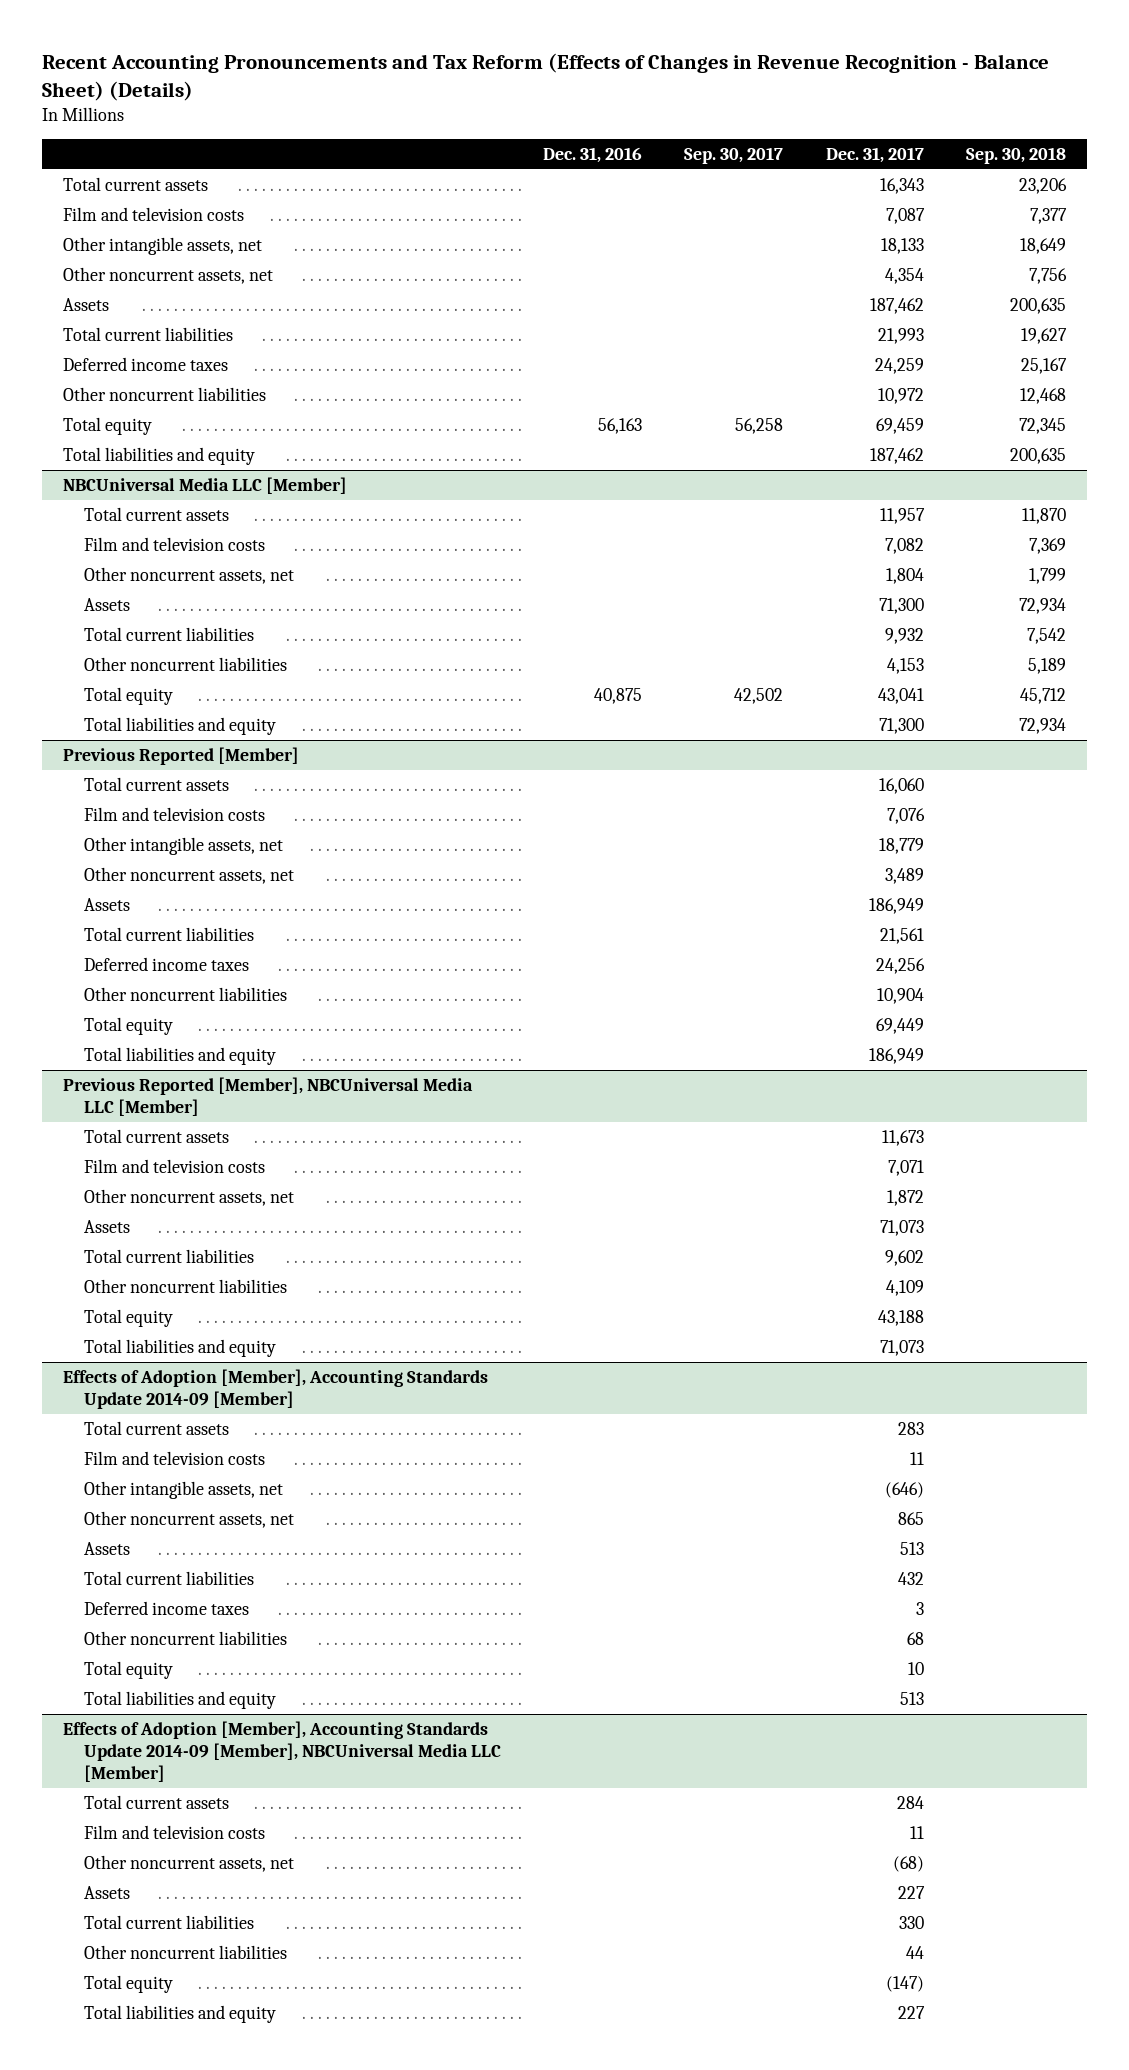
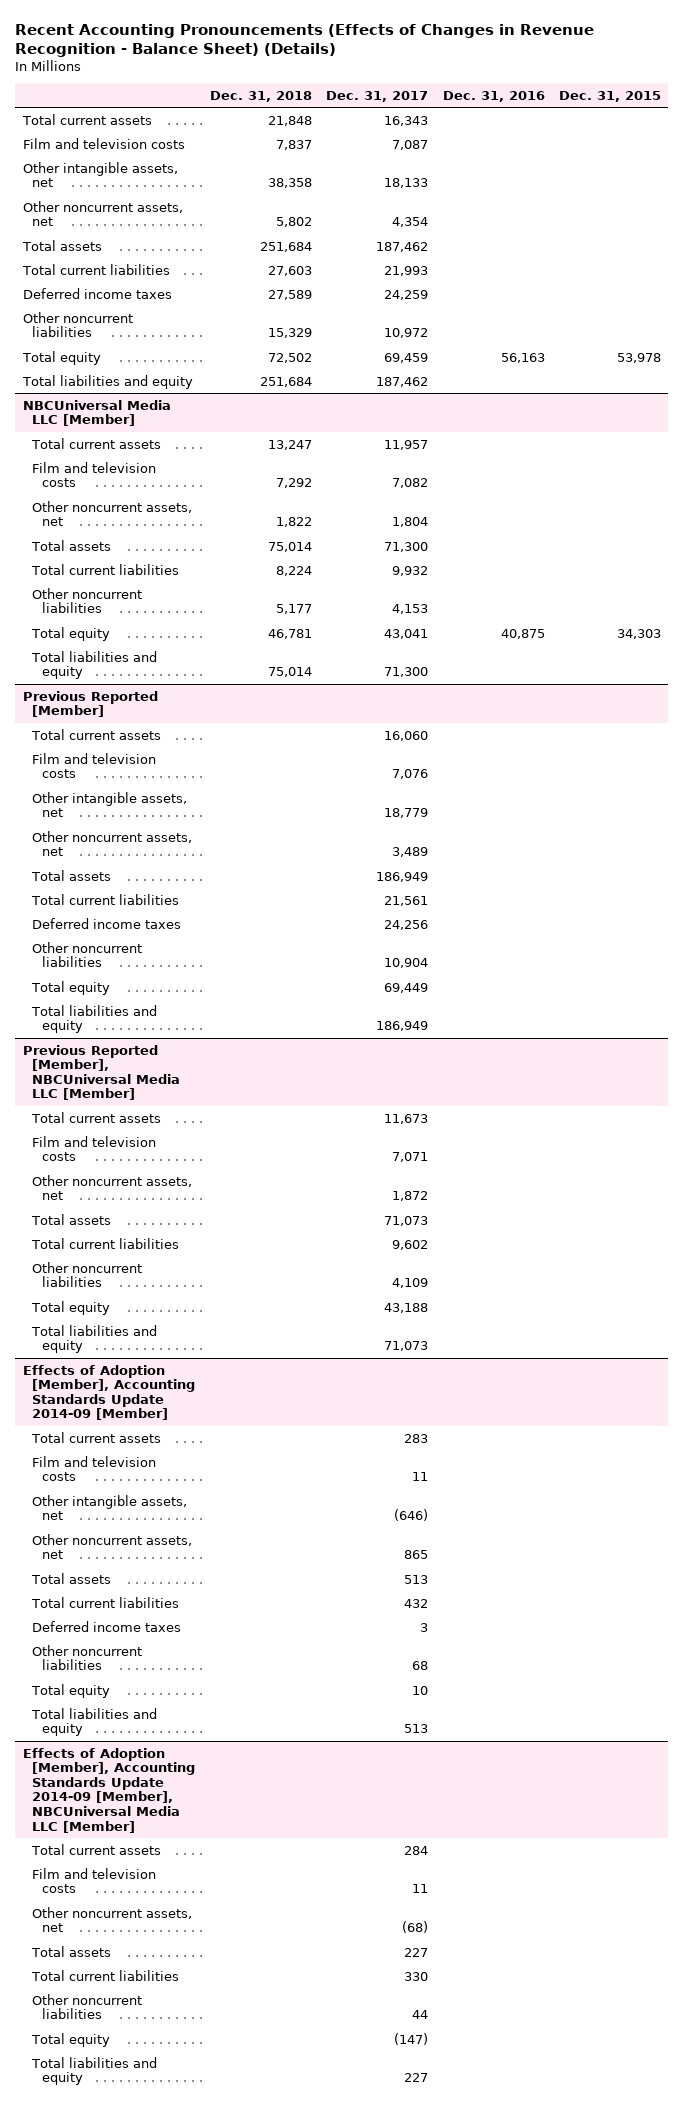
[41,53,1049,102] Recent Accounting Pronouncements and Tax Reform (Effects of Changes in Revenue Recognition - Balance Sheet) (Details) -> [15,23,595,57] Recent Accounting Pronouncements (Effects of Changes in Revenue Recognition - Balance Sheet) (Details)
[684,147,784,165] Sep. 30, 2017 -> none
[966,147,1067,165] Sep. 30, 2018 -> none
none -> [209,90,312,102] Dec. 31, 2018
none -> [559,90,662,102] Dec. 31, 2015
[62,297,109,311] Assets -> [21,239,102,251] Total assets
[83,597,130,611] Assets -> [31,539,112,551] Total assets
[83,897,130,911] Assets -> [31,869,112,881] Total assets
[83,1219,130,1233] Assets -> [31,1213,112,1225] Total assets
[83,1541,130,1555] Assets -> [31,1572,112,1584] Total assets
[83,1885,130,1899] Assets -> [31,1945,112,1957] Total assets

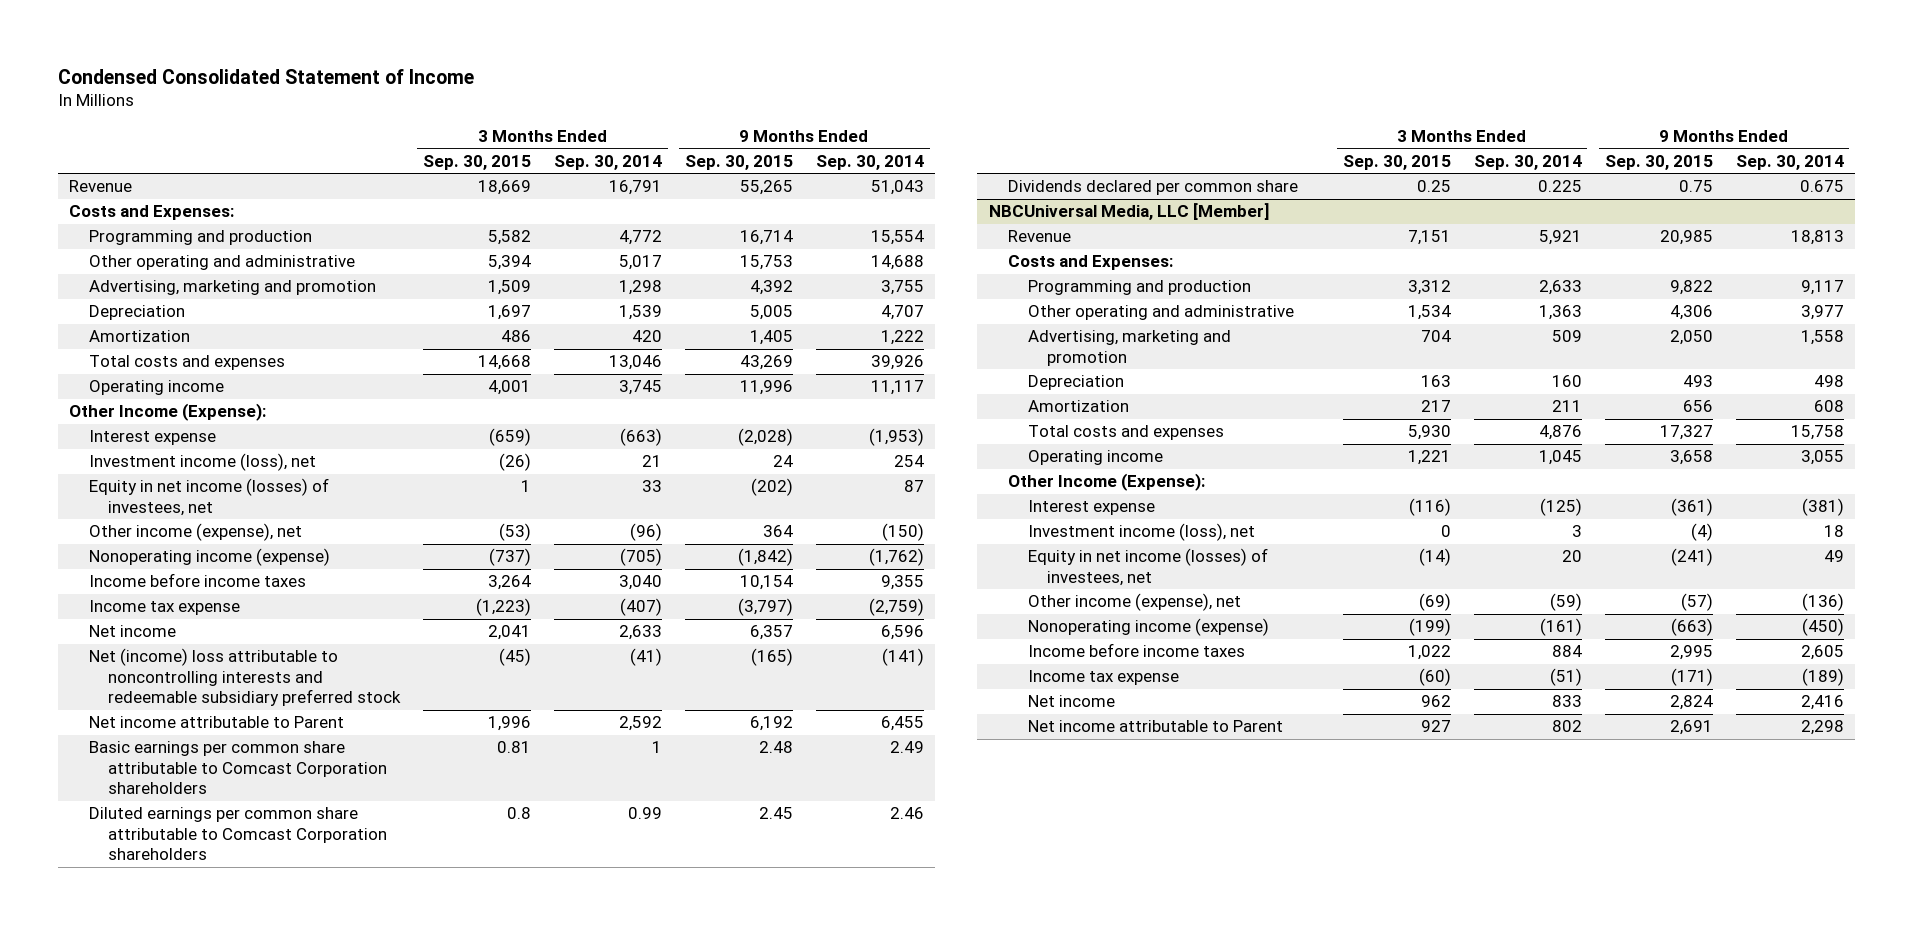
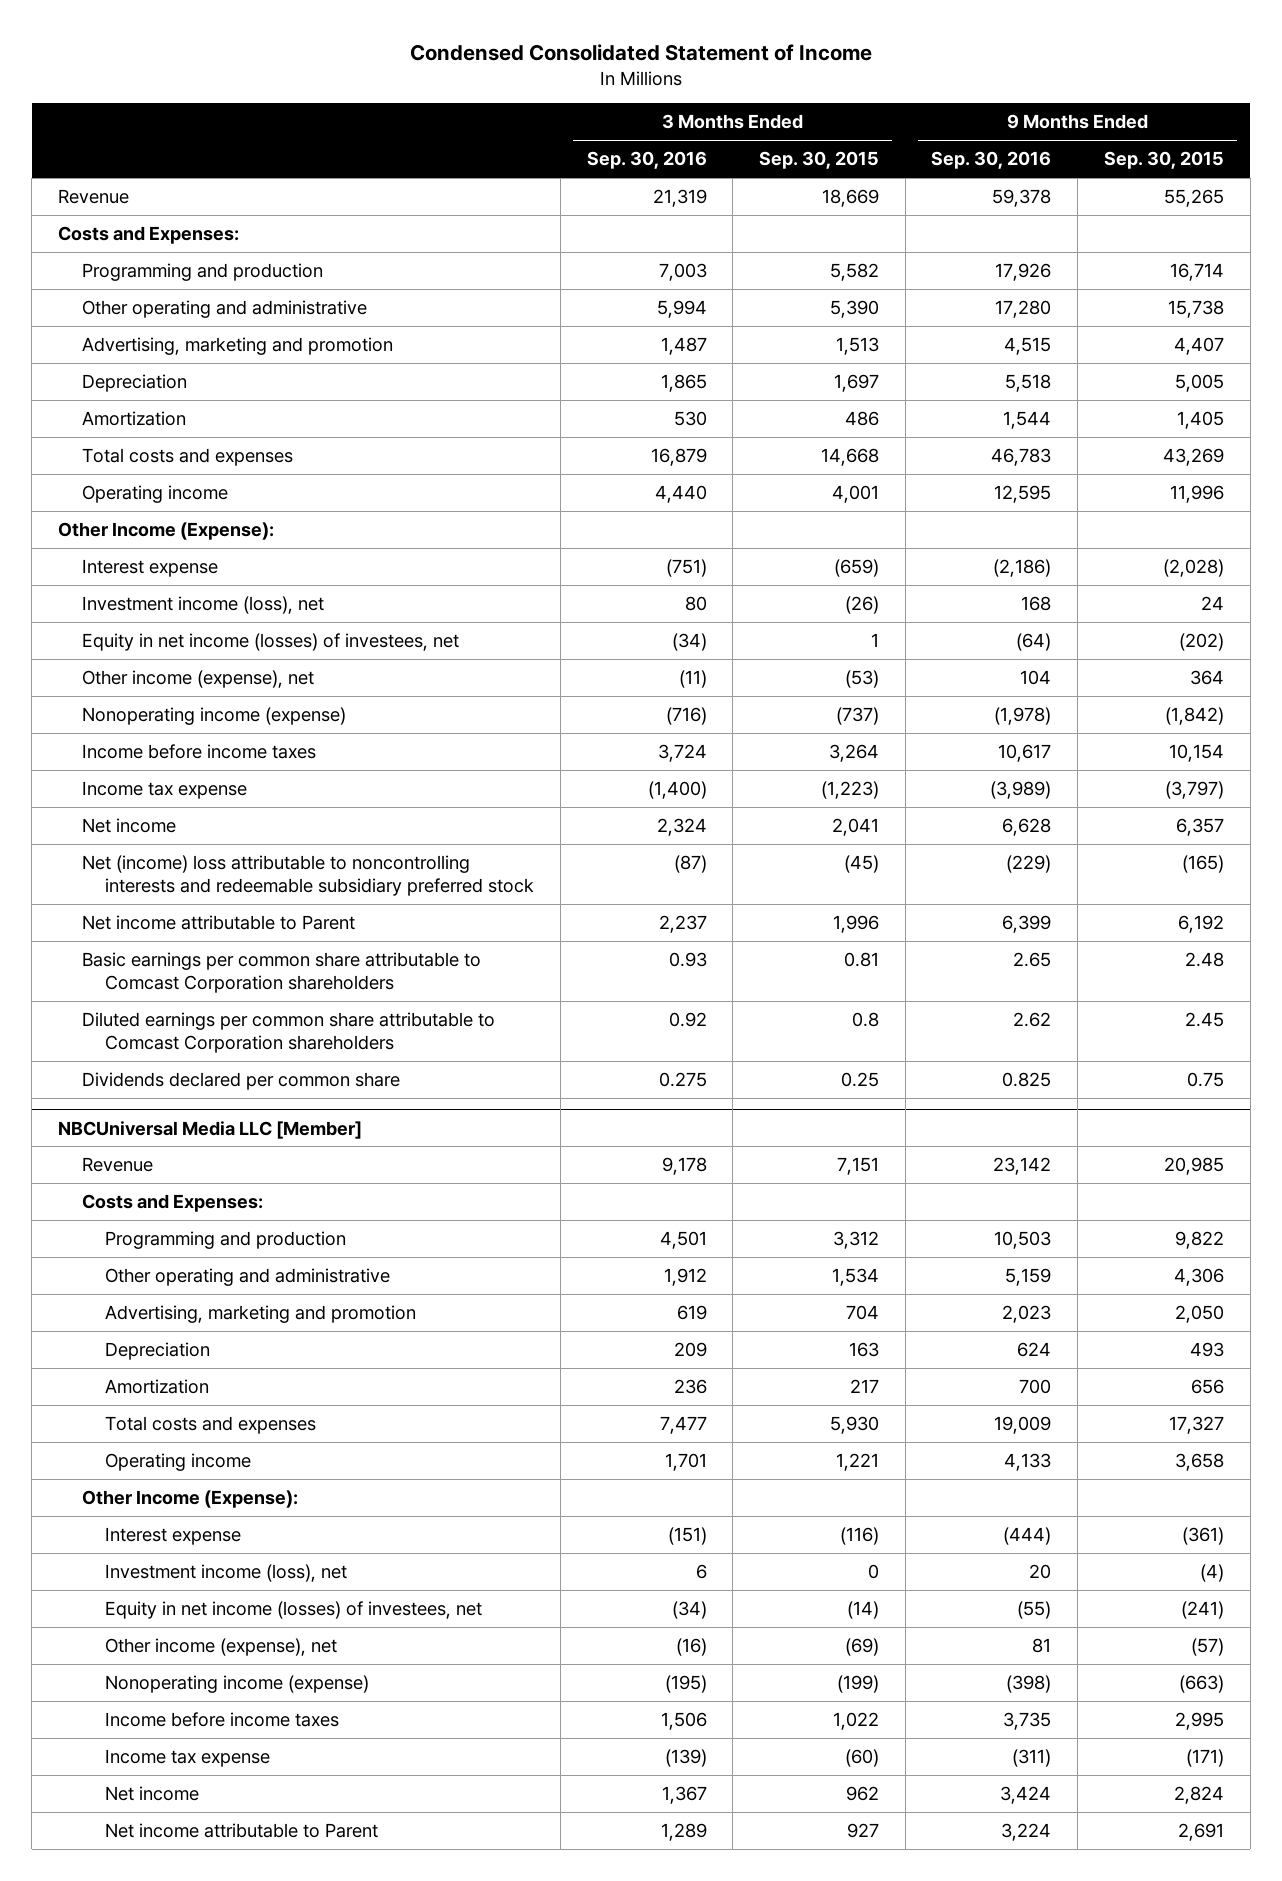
[554,154,663,170] Sep. 30, 2014 -> none
[815,154,924,170] Sep. 30, 2014 -> none
none -> [586,151,707,170] Sep. 30, 2016
none -> [931,151,1052,170] Sep. 30, 2016
[488,255,532,271] 5,394 -> [830,299,880,318] 5,390
[739,255,793,271] 15,753 -> [1167,299,1224,318] 15,738
[488,280,532,296] 1,509 -> [836,336,880,355] 1,513
[749,280,793,296] 4,392 -> [1173,336,1224,355] 4,407
[988,203,1269,221] NBCUniversal Media, LLC [Member] -> [58,1120,363,1139] NBCUniversal Media LLC [Member]

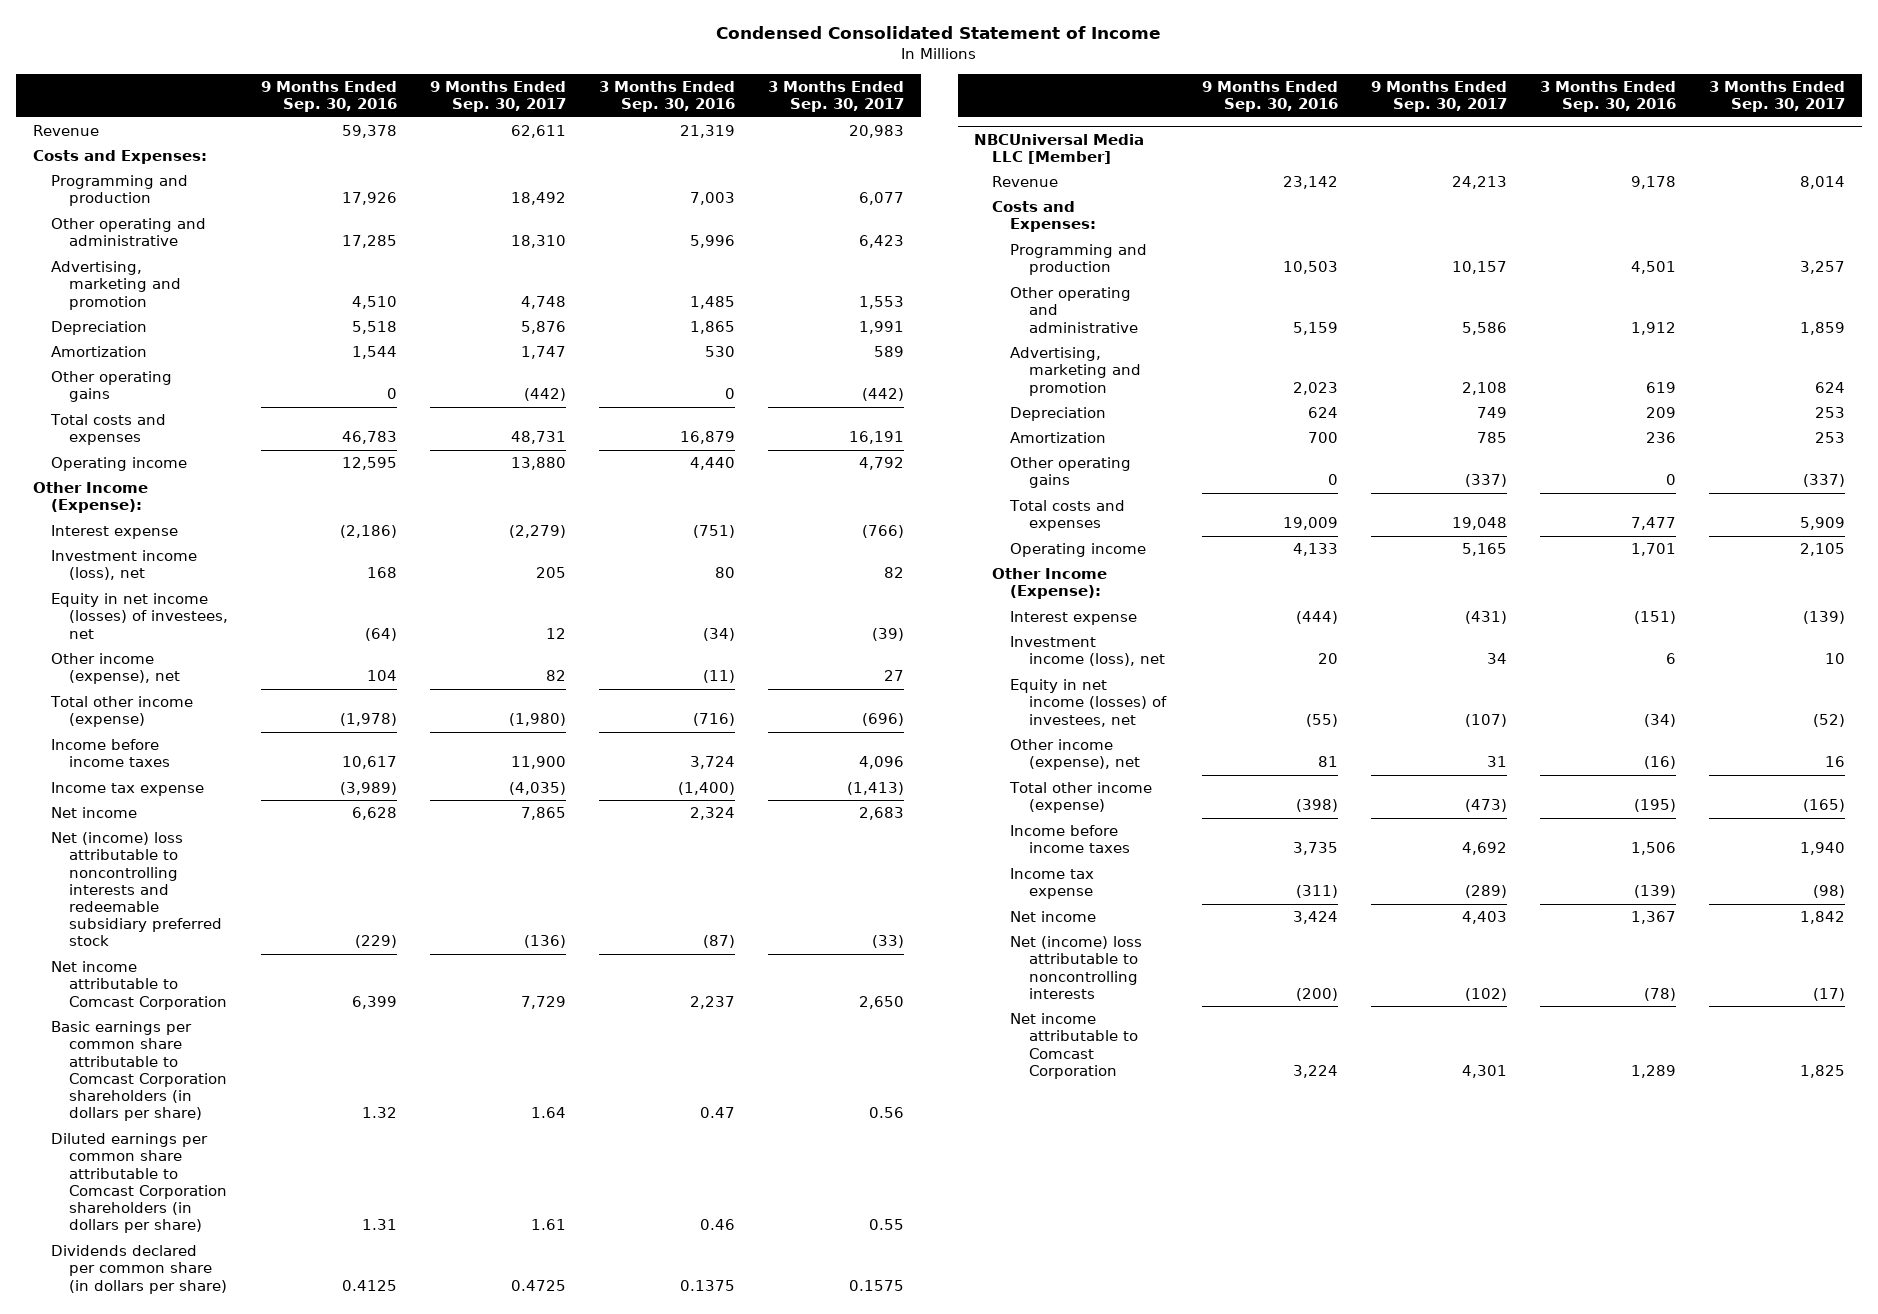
[759,151,880,170] Sep. 30, 2015 -> none
[1103,151,1224,170] Sep. 30, 2015 -> none
none -> [430,81,567,113] 9 Months Ended Sep. 30, 2017
none -> [768,81,905,113] 3 Months Ended Sep. 30, 2017
[656,299,707,318] 5,994 -> [690,235,736,249] 5,996
[995,299,1052,318] 17,280 -> [342,235,398,249] 17,285
[660,336,707,355] 1,487 -> [690,295,736,309] 1,485
[1004,336,1052,355] 4,515 -> [352,295,398,309] 4,510
none -> [51,371,173,403] Other operating gains
[81,706,346,725] Nonoperating income (expense) -> [50,696,194,728] Total other income (expense)
[81,914,355,930] Net income attributable to Parent -> [51,961,228,1010] Net income attributable to Comcast Corporation
[81,951,481,994] Basic earnings per common share attributable to Comcast Corporation shareholders -> [51,1021,228,1122] Basic earnings per common share attributable to Comcast Corporation shareholders (in dollars per share)
[668,951,707,967] 0.93 -> [700,1107,736,1119] 0.47
[1013,951,1052,967] 2.65 -> [362,1107,398,1119] 1.32
[81,1011,495,1054] Diluted earnings per common share attributable to Comcast Corporation shareholders -> [51,1133,228,1234] Diluted earnings per common share attributable to Comcast Corporation shareholders (in dollars per share)
[668,1011,707,1027] 0.92 -> [700,1219,736,1231] 0.46
[1013,1011,1052,1027] 2.62 -> [362,1219,398,1231] 1.31
[81,1071,400,1090] Dividends declared per common share -> [51,1245,228,1294] Dividends declared per common share (in dollars per share)
[658,1071,707,1087] 0.275 -> [680,1279,736,1291] 0.1375
[1002,1071,1052,1087] 0.825 -> [342,1279,398,1291] 0.4125
none -> [1010,457,1132,489] Other operating gains
[105,1674,370,1693] Nonoperating income (expense) -> [1009,782,1153,814] Total other income (expense)
none -> [1010,936,1143,999] Net (income) loss attributable to noncontrolling interests
[105,1822,379,1838] Net income attributable to Parent -> [1010,1013,1138,1079] Net income attributable to Comcast Corporation

